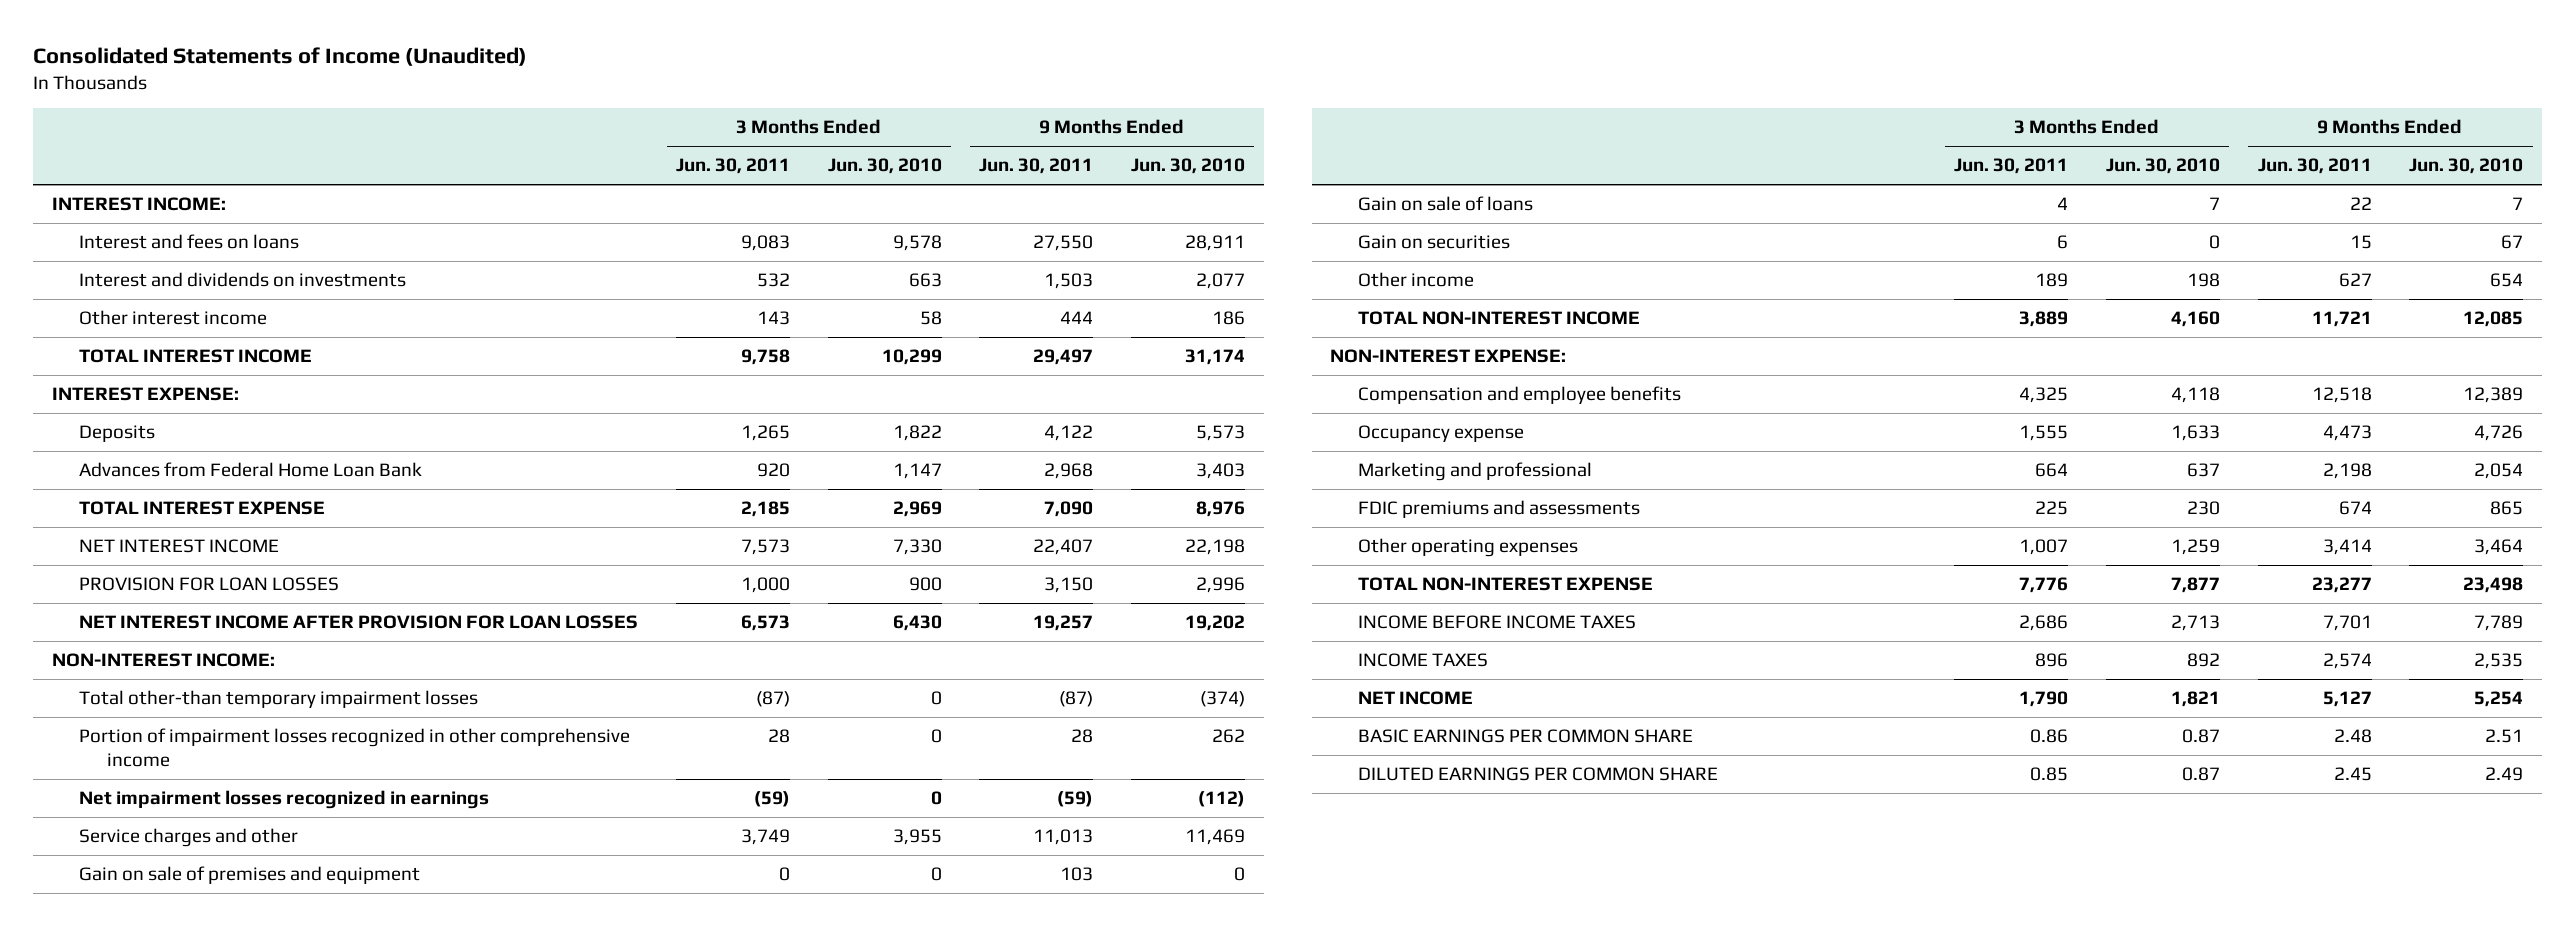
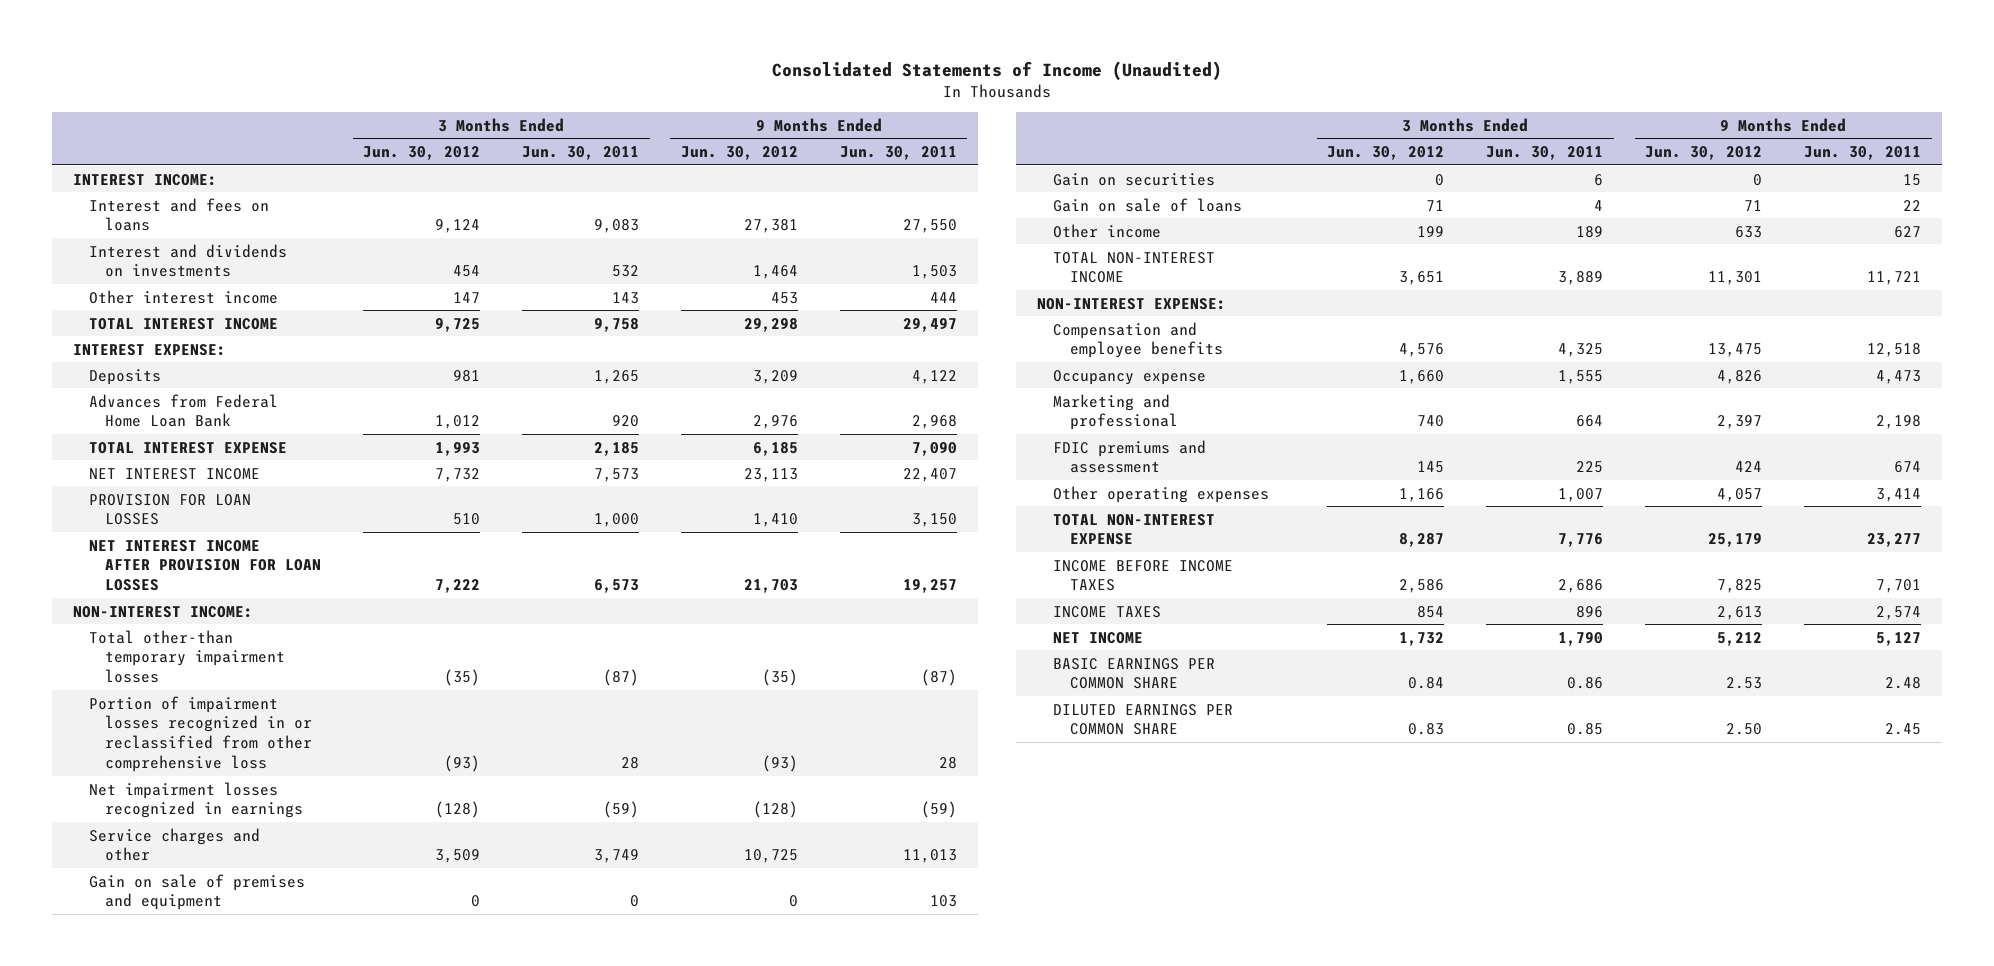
[827,158,942,175] Jun. 30, 2010 -> none
[1130,158,1245,175] Jun. 30, 2010 -> none
none -> [363,146,481,161] Jun. 30, 2012
none -> [680,146,798,161] Jun. 30, 2012
[79,728,631,767] Portion of impairment losses recognized in other comprehensive income -> [89,695,313,773] Portion of impairment losses recognized in or reclassified from other comprehensive loss
[1357,196,1533,212] Gain on sale of loans -> [1053,197,1243,212] Gain on sale of loans
[1357,500,1640,519] FDIC premiums and assessments -> [1053,439,1207,474] FDIC premiums and assessment

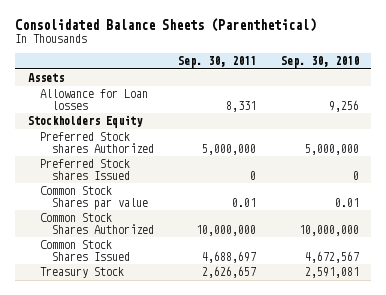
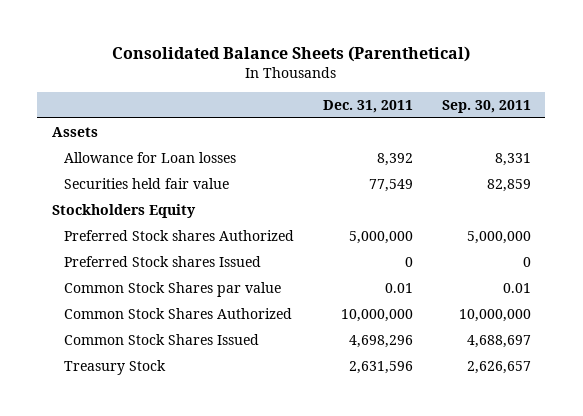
[280,56,359,69] Sep. 30, 2010 -> none
none -> [322,99,413,113] Dec. 31, 2011
none -> [63,178,229,190] Securities held fair value

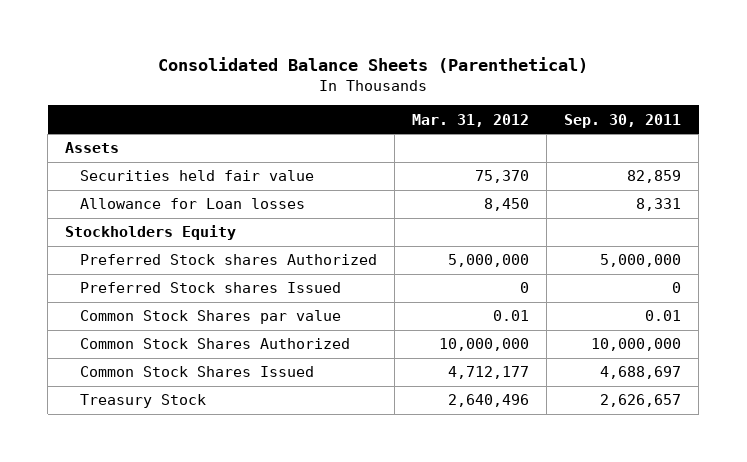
[322,99,413,113] Dec. 31, 2011 -> none
none -> [412,113,530,127] Mar. 31, 2012
[63,152,236,164] Allowance for Loan losses -> [80,198,306,210] Allowance for Loan losses

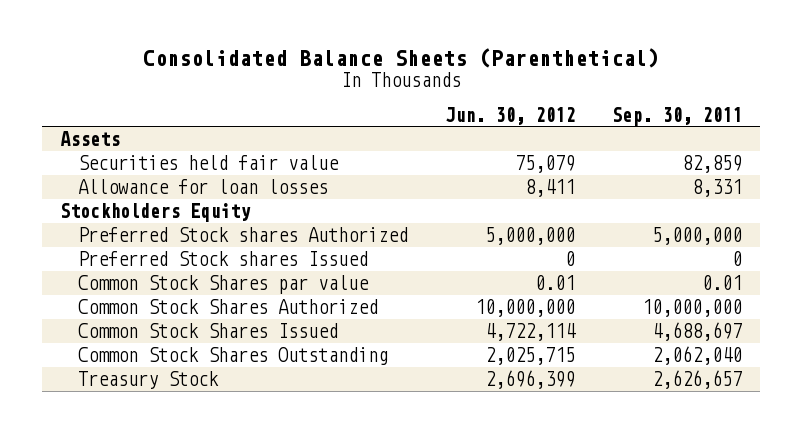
[412,113,530,127] Mar. 31, 2012 -> none
none -> [444,106,575,125] Jun. 30, 2012
[80,198,306,210] Allowance for Loan losses -> [78,179,329,195] Allowance for loan losses
none -> [78,347,389,366] Common Stock Shares Outstanding

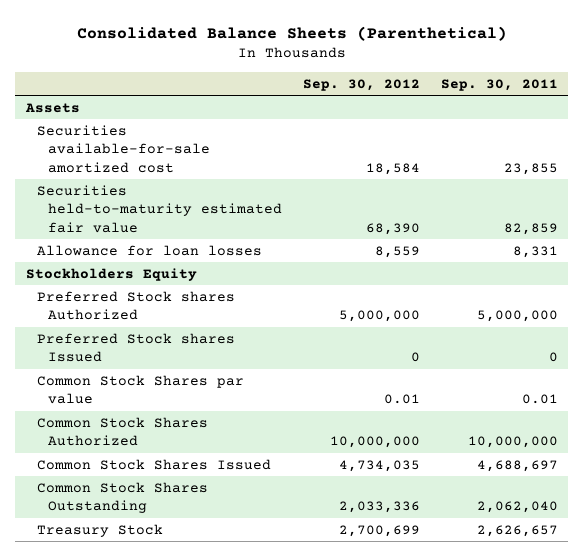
[444,106,575,125] Jun. 30, 2012 -> none
none -> [303,78,421,91] Sep. 30, 2012
none -> [36,124,211,173] Securities available-for-sale amortized cost
[78,155,340,171] Securities held fair value -> [36,184,283,233] Securities held-to-maturity estimated fair value

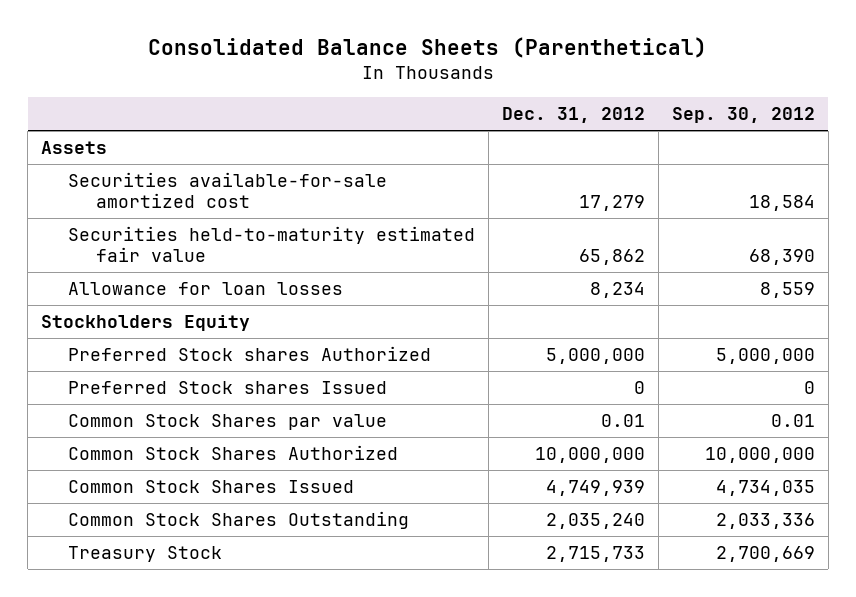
[440,78,558,91] Sep. 30, 2011 -> none
none -> [502,106,646,123] Dec. 31, 2012
[339,524,421,537] 2,700,699 -> [715,546,815,563] 2,700,669

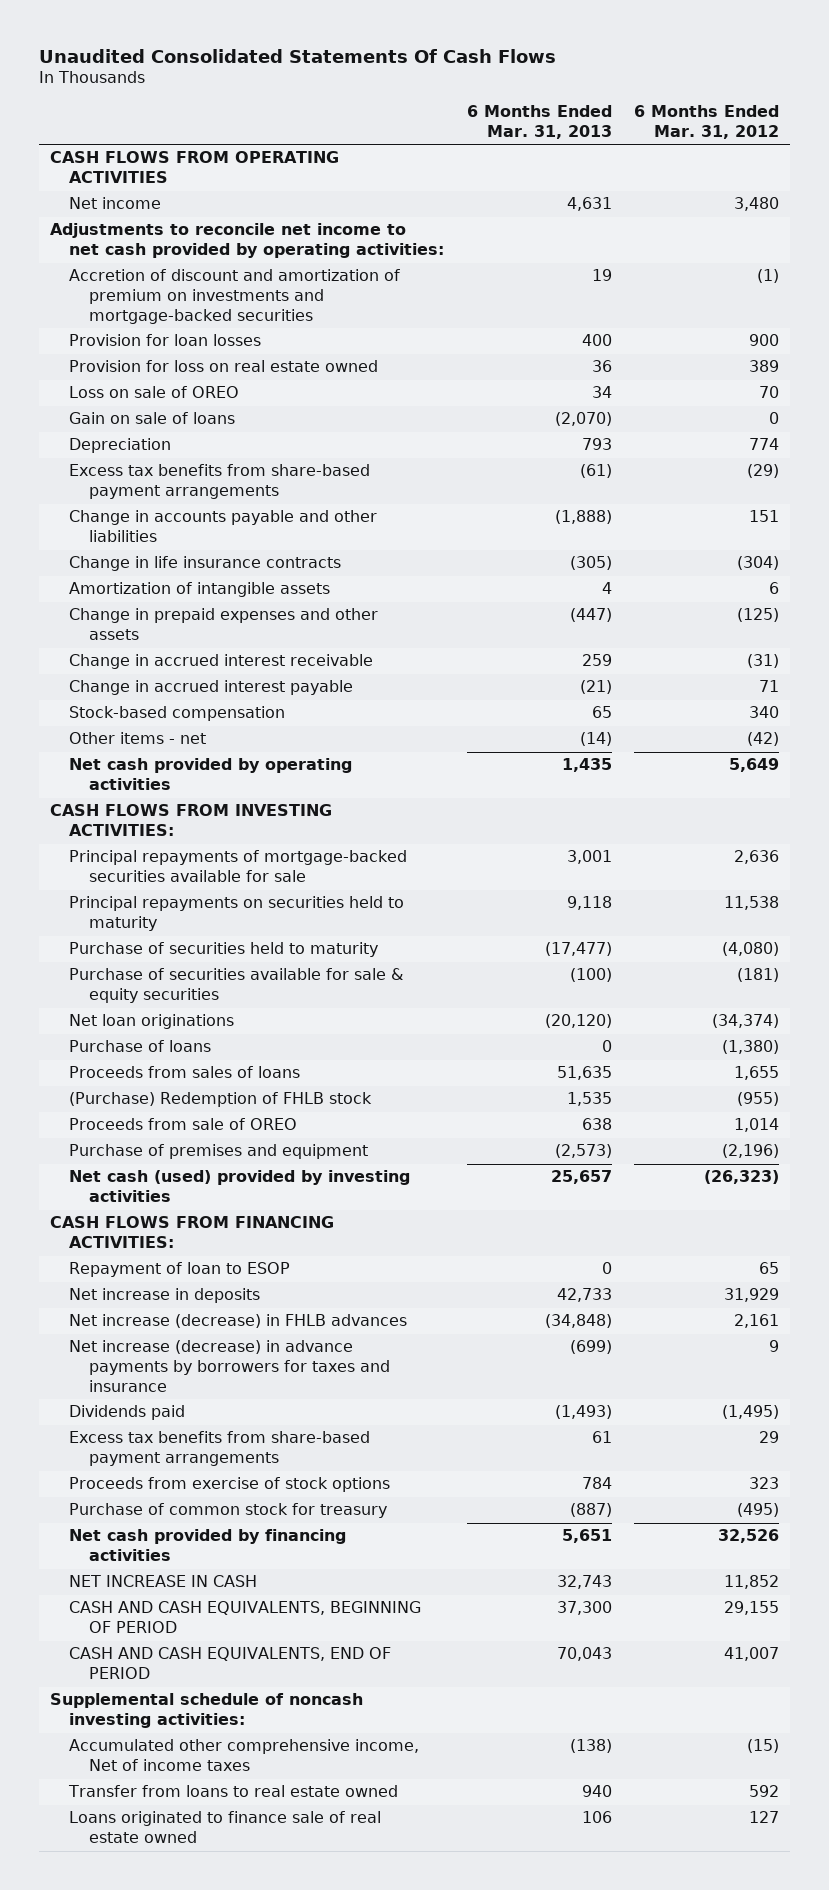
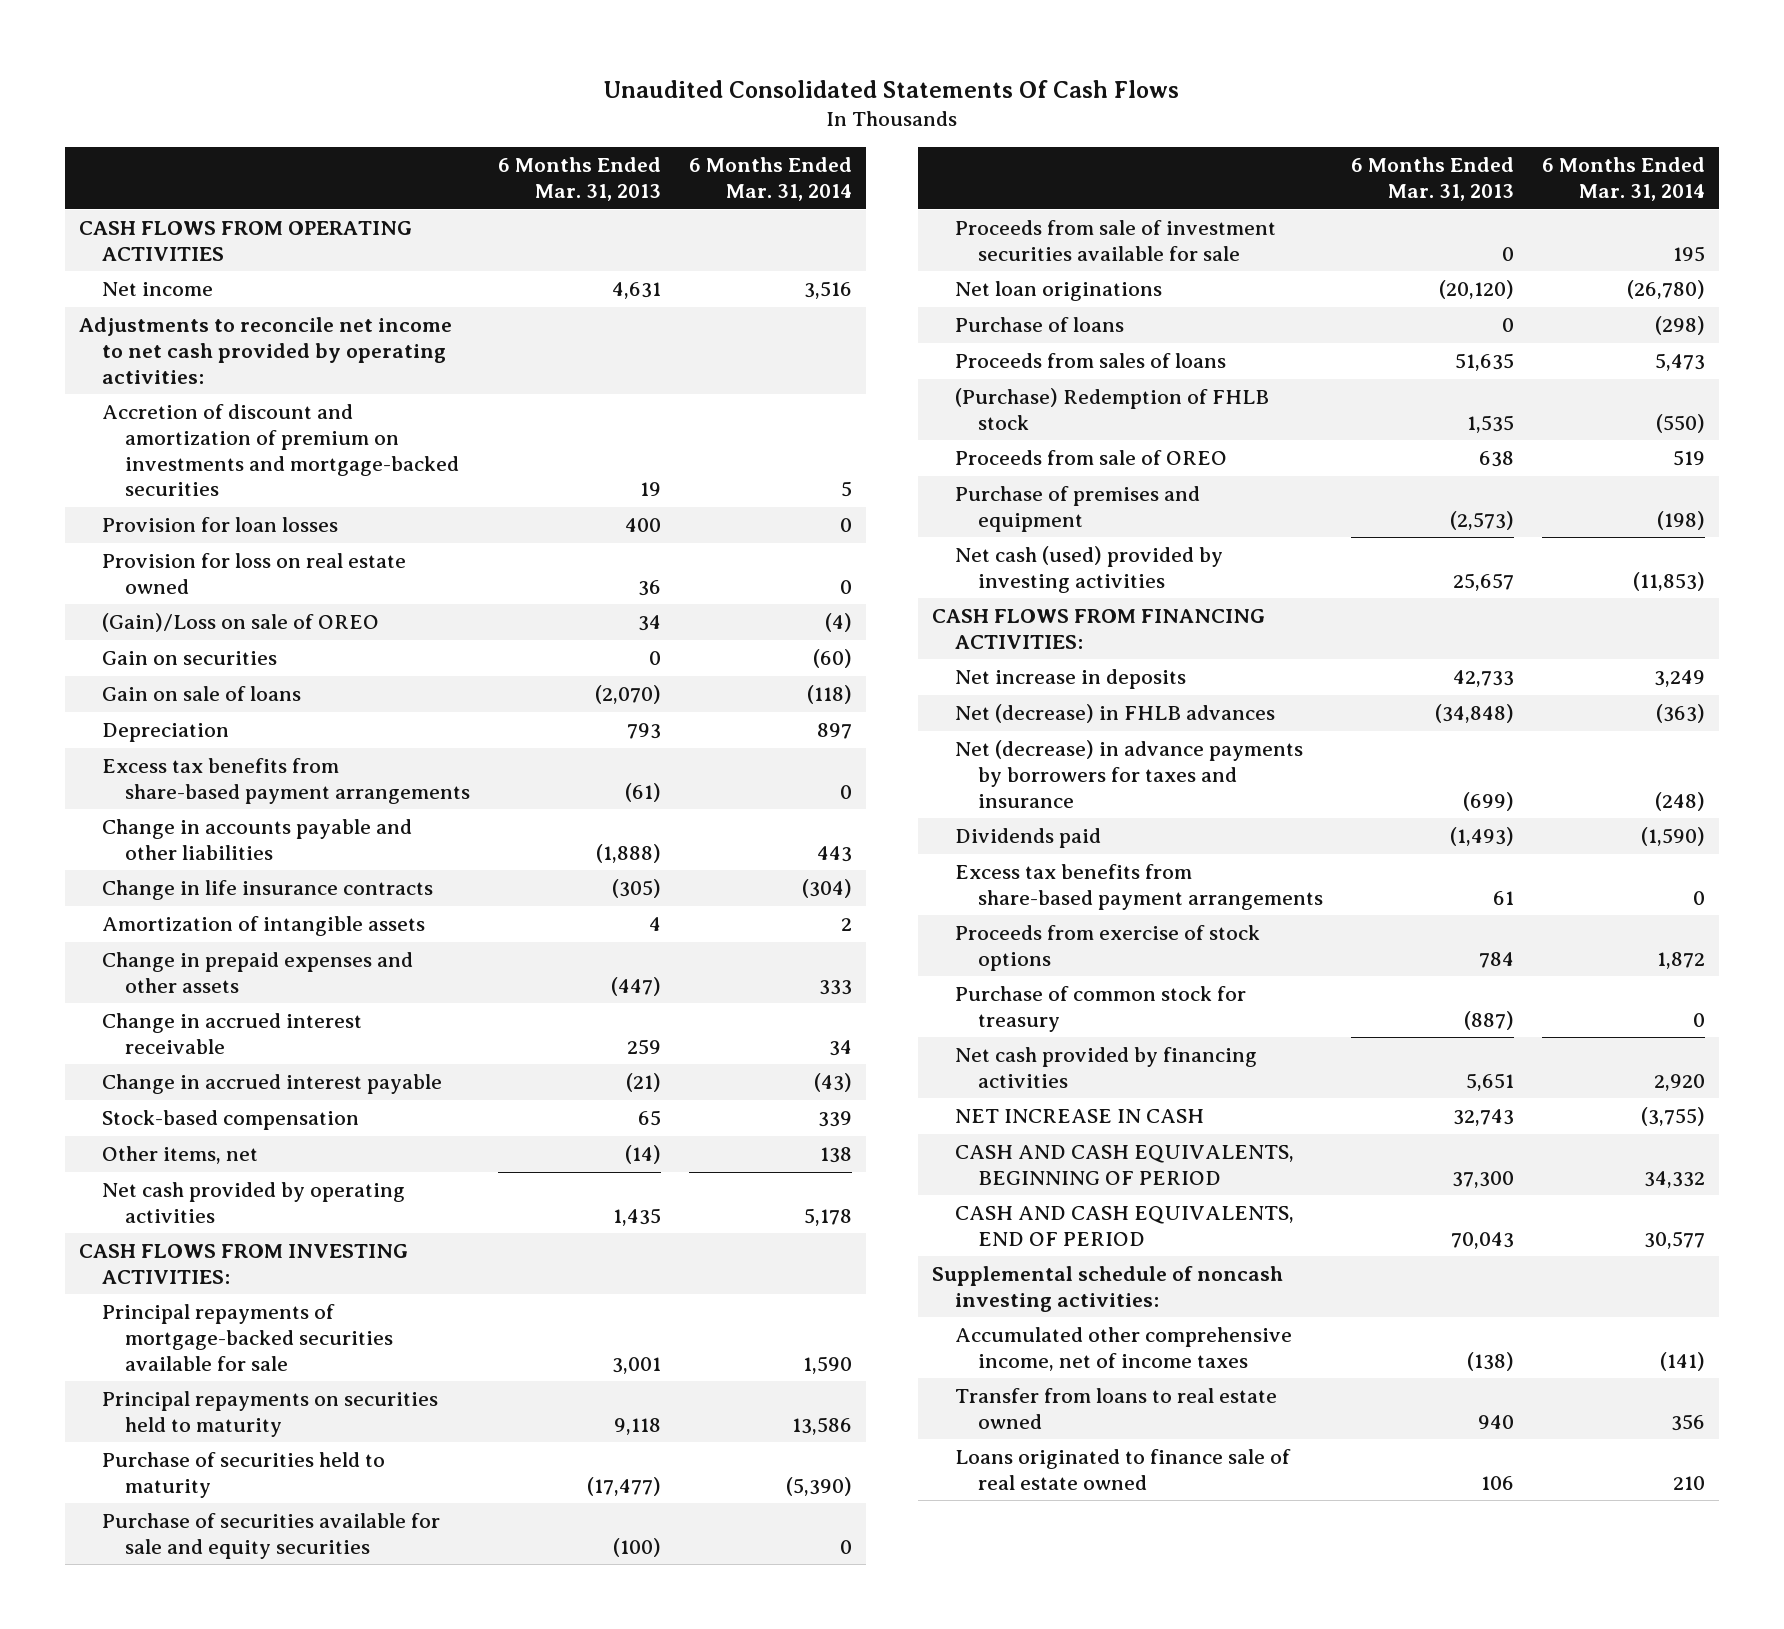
[634,105,780,140] 6 Months Ended Mar. 31, 2012 -> none
none -> [688,157,852,201] 6 Months Ended Mar. 31, 2014
[69,386,240,399] Loss on sale of OREO -> [102,613,380,633] (Gain)/Loss on sale of OREO
none -> [102,651,278,666] Gain on securities
[69,732,207,745] Other items - net -> [102,1146,259,1165] Other items, net
[69,968,404,1004] Purchase of securities available for sale & equity securities -> [102,1513,441,1559] Purchase of securities available for sale and equity securities
none -> [955,220,1277,261] Proceeds from sale of investment securities available for sale
[69,1262,291,1278] Repayment of loan to ESOP -> none
[69,1314,408,1329] Net increase (decrease) in FHLB advances -> [955,704,1276,724] Net (decrease) in FHLB advances
[69,1340,390,1393] Net increase (decrease) in advance payments by borrowers for taxes and insurance -> [955,740,1304,808] Net (decrease) in advance payments by borrowers for taxes and insurance
[69,1739,420,1772] Accumulated other comprehensive income, Net of income taxes -> [955,1327,1293,1371] Accumulated other comprehensive income, net of income taxes

